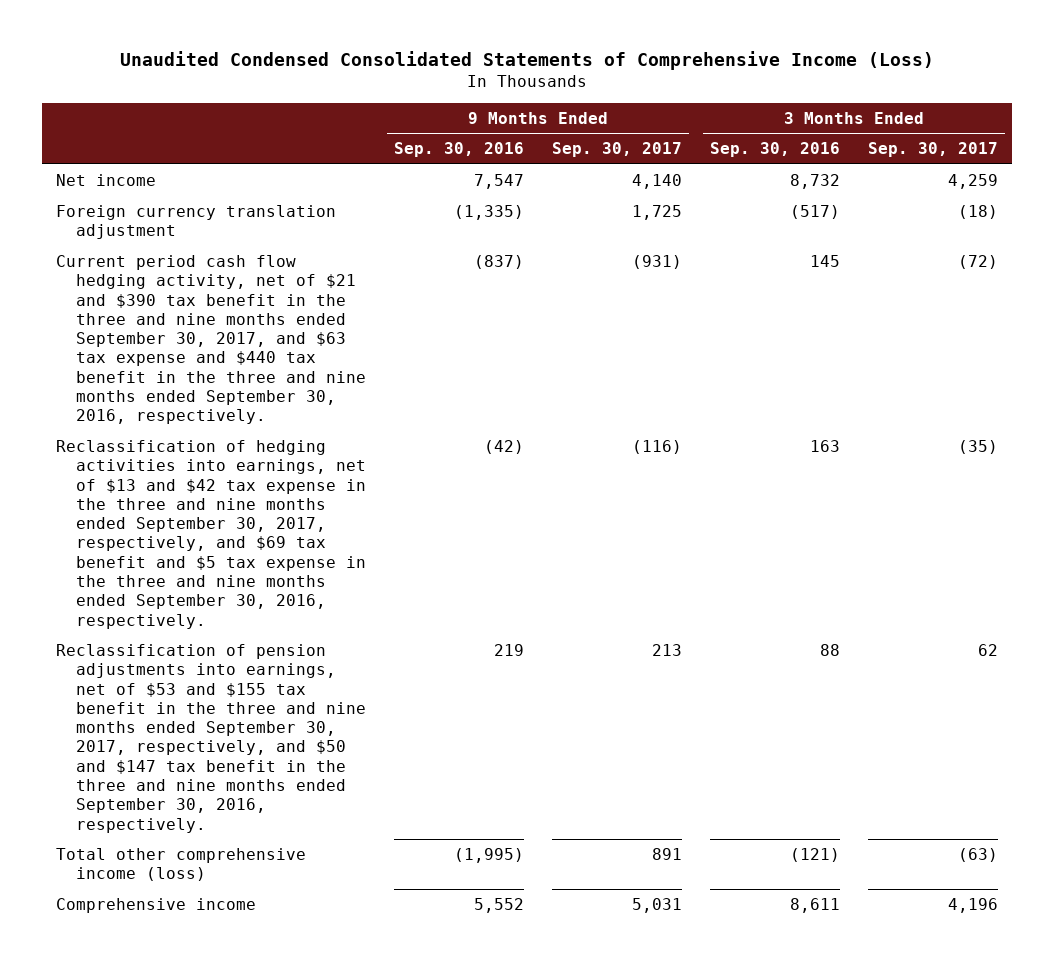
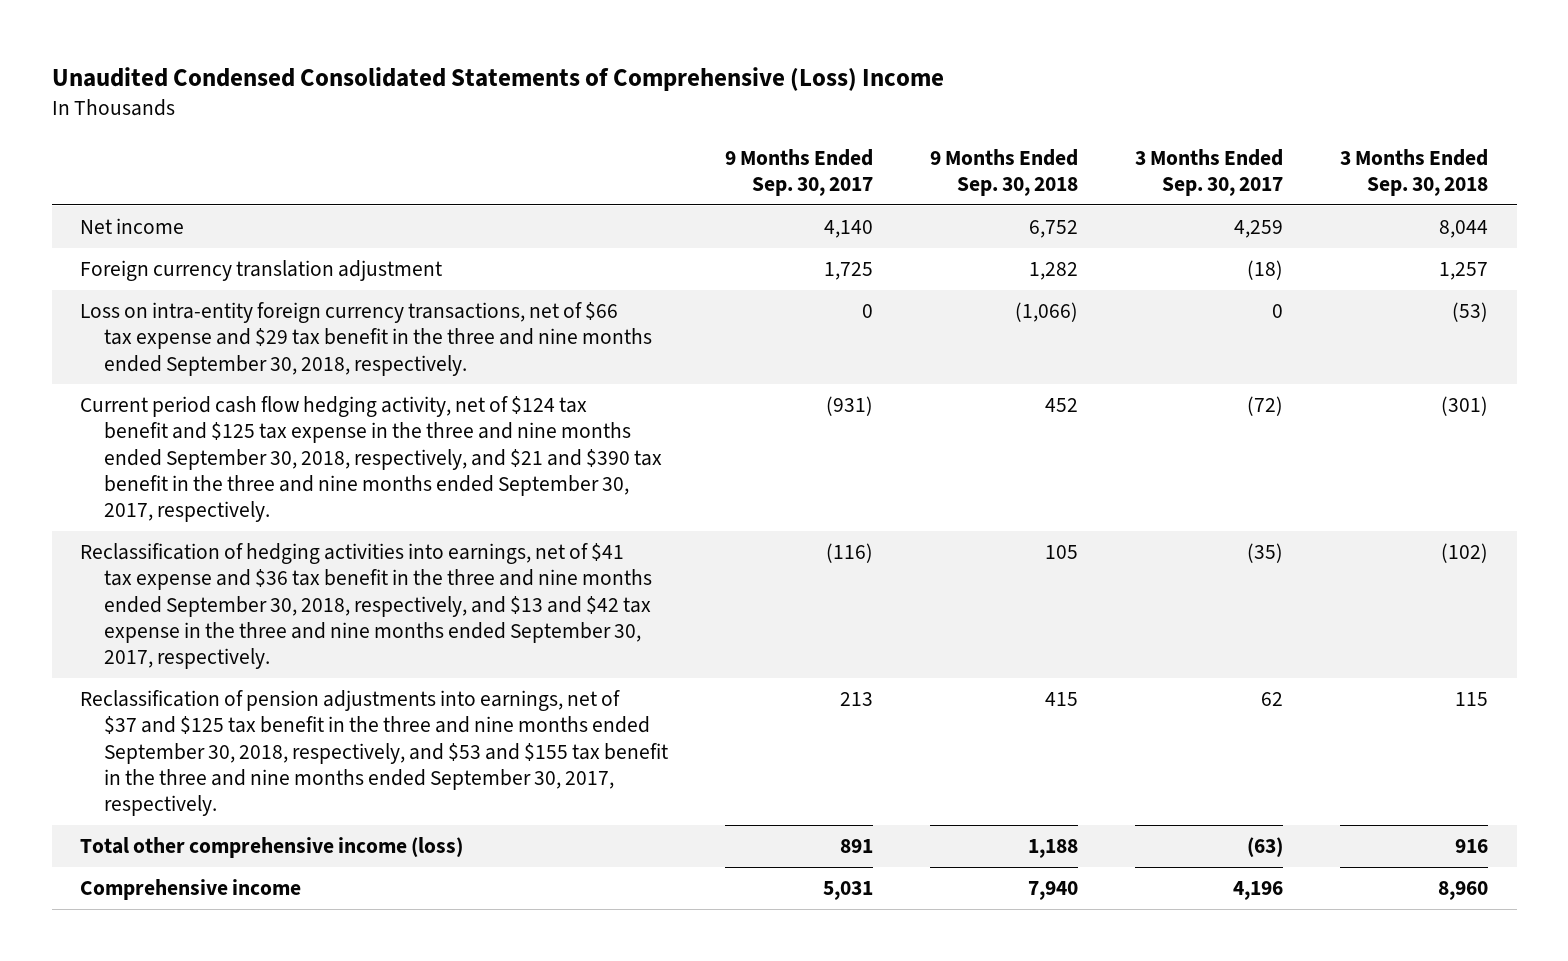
[119,50,934,70] Unaudited Condensed Consolidated Statements of Comprehensive Income (Loss) -> [51,66,944,91] Unaudited Condensed Consolidated Statements of Comprehensive (Loss) Income
[394,142,525,158] Sep. 30, 2016 -> none
[709,142,840,158] Sep. 30, 2016 -> none
none -> [929,148,1078,197] 9 Months Ended Sep. 30, 2018
none -> [1340,148,1489,197] 3 Months Ended Sep. 30, 2018
none -> [80,302,652,376] Loss on intra-entity foreign currency transactions, net of $66 tax expense and $29 tax benefit in the three and nine months ended September 30, 2018, respectively.
[55,254,367,425] Current period cash flow hedging activity, net of $21 and $390 tax benefit in the three and nine months ended September 30, 2017, and $63 tax expense and $440 tax benefit in the three and nine months ended September 30, 2016, respectively. -> [80,396,662,523] Current period cash flow hedging activity, net of $124 tax benefit and $125 tax expense in the three and nine months ended September 30, 2018, respectively, and $21 and $390 tax benefit in the three and nine months ended September 30, 2017, respectively.
[55,439,367,629] Reclassification of hedging activities into earnings, net of $13 and $42 tax expense in the three and nine months ended September 30, 2017, respectively, and $69 tax benefit and $5 tax expense in the three and nine months ended September 30, 2016, respectively. -> [80,543,652,670] Reclassification of hedging activities into earnings, net of $41 tax expense and $36 tax benefit in the three and nine months ended September 30, 2018, respectively, and $13 and $42 tax expense in the three and nine months ended September 30, 2017, respectively.
[55,643,367,833] Reclassification of pension adjustments into earnings, net of $53 and $155 tax benefit in the three and nine months ended September 30, 2017, respectively, and $50 and $147 tax benefit in the three and nine months ended September 30, 2016, respectively. -> [80,690,668,817] Reclassification of pension adjustments into earnings, net of $37 and $125 tax benefit in the three and nine months ended September 30, 2018, respectively, and $53 and $155 tax benefit in the three and nine months ended September 30, 2017, respectively.

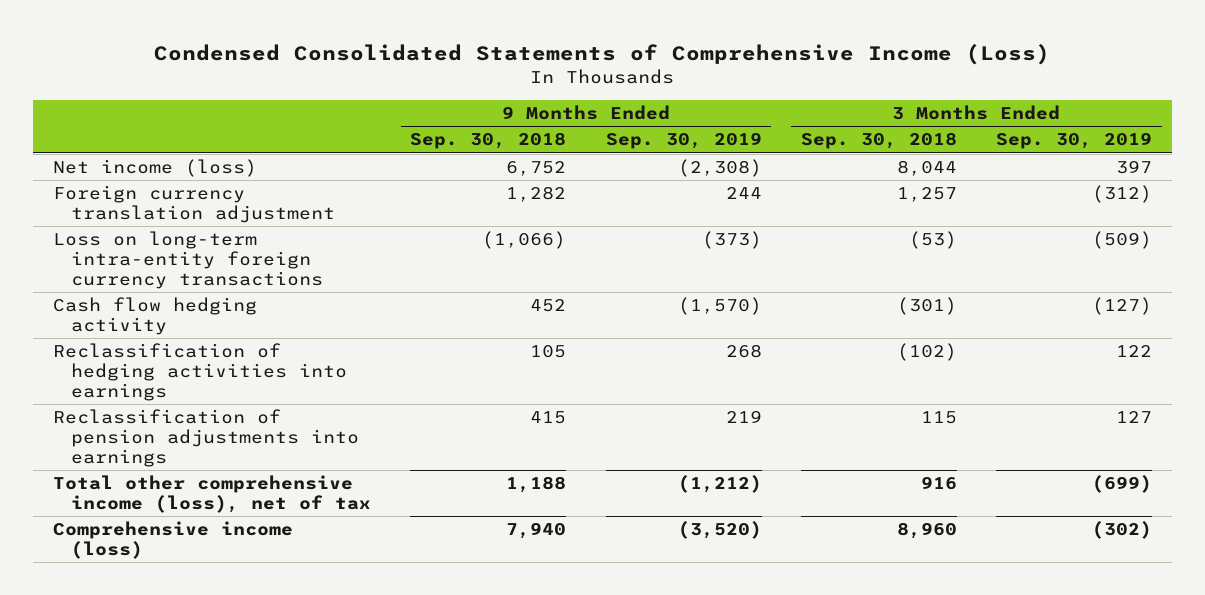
[51,66,944,91] Unaudited Condensed Consolidated Statements of Comprehensive (Loss) Income -> [154,43,1051,65] Condensed Consolidated Statements of Comprehensive Income (Loss)
[724,148,873,197] 9 Months Ended Sep. 30, 2017 -> none
[1135,148,1284,197] 3 Months Ended Sep. 30, 2017 -> none
none -> [605,132,762,150] Sep. 30, 2019
none -> [996,132,1153,150] Sep. 30, 2019
[80,218,185,235] Net income -> [52,159,257,178] Net income (loss)
[80,302,652,376] Loss on intra-entity foreign currency transactions, net of $66 tax expense and $29 tax benefit in the three and nine months ended September 30, 2018, respectively. -> [52,231,324,289] Loss on long-term intra-entity foreign currency transactions
[80,396,662,523] Current period cash flow hedging activity, net of $124 tax benefit and $125 tax expense in the three and nine months ended September 30, 2018, respectively, and $21 and $390 tax benefit in the three and nine months ended September 30, 2017, respectively. -> [52,297,257,335] Cash flow hedging activity
[80,543,652,670] Reclassification of hedging activities into earnings, net of $41 tax expense and $36 tax benefit in the three and nine months ended September 30, 2018, respectively, and $13 and $42 tax expense in the three and nine months ended September 30, 2017, respectively. -> [52,343,348,401] Reclassification of hedging activities into earnings
[80,690,668,817] Reclassification of pension adjustments into earnings, net of $37 and $125 tax benefit in the three and nine months ended September 30, 2018, respectively, and $53 and $155 tax benefit in the three and nine months ended September 30, 2017, respectively. -> [52,409,360,467] Reclassification of pension adjustments into earnings
[80,837,464,859] Total other comprehensive income (loss) -> [52,475,372,513] Total other comprehensive income (loss), net of tax
[80,879,302,901] Comprehensive income -> [52,521,293,559] Comprehensive income (loss)

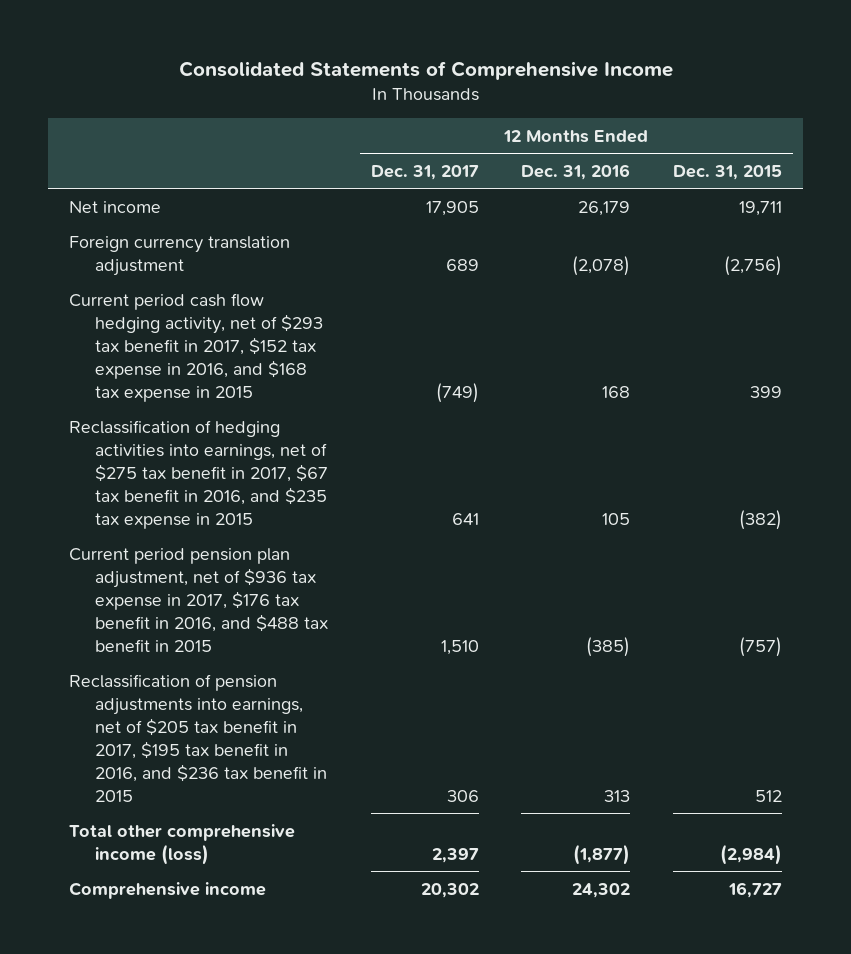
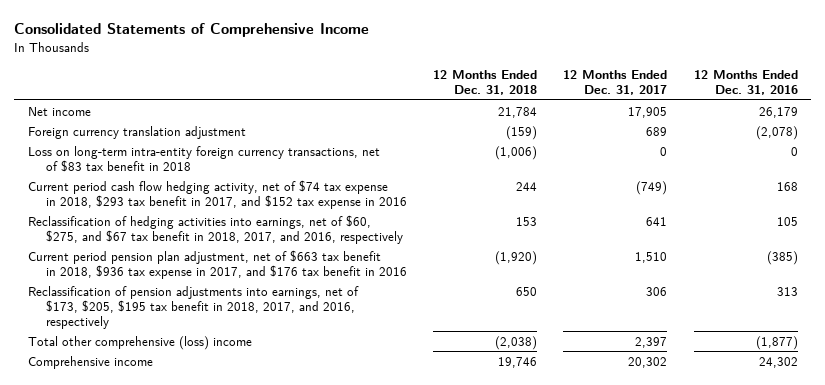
[673,164,783,180] Dec. 31, 2015 -> none
none -> [433,69,538,95] 12 Months Ended Dec. 31, 2018
none -> [27,145,380,172] Loss on long-term intra-entity foreign currency transactions, net of $83 tax benefit in 2018
[69,292,324,402] Current period cash flow hedging activity, net of $293 tax benefit in 2017, $152 tax expense in 2016, and $168 tax expense in 2015 -> [27,179,407,209] Current period cash flow hedging activity, net of $74 tax expense in 2018, $293 tax benefit in 2017, and $152 tax expense in 2016
[69,419,329,529] Reclassification of hedging activities into earnings, net of $275 tax benefit in 2017, $67 tax benefit in 2016, and $235 tax expense in 2015 -> [27,214,403,244] Reclassification of hedging activities into earnings, net of $60, $275, and $67 tax benefit in 2018, 2017, and 2016, respectively
[69,547,329,652] Current period pension plan adjustment, net of $936 tax expense in 2017, $176 tax benefit in 2016, and $488 tax benefit in 2015 -> [27,249,407,279] Current period pension plan adjustment, net of $663 tax benefit in 2018, $936 tax expense in 2017, and $176 tax benefit in 2016
[69,673,328,802] Reclassification of pension adjustments into earnings, net of $205 tax benefit in 2017, $195 tax benefit in 2016, and $236 tax benefit in 2015 -> [27,285,359,329] Reclassification of pension adjustments into earnings, net of $173, $205, $195 tax benefit in 2018, 2017, and 2016, respectively
[69,823,296,865] Total other comprehensive income (loss) -> [27,335,252,350] Total other comprehensive (loss) income

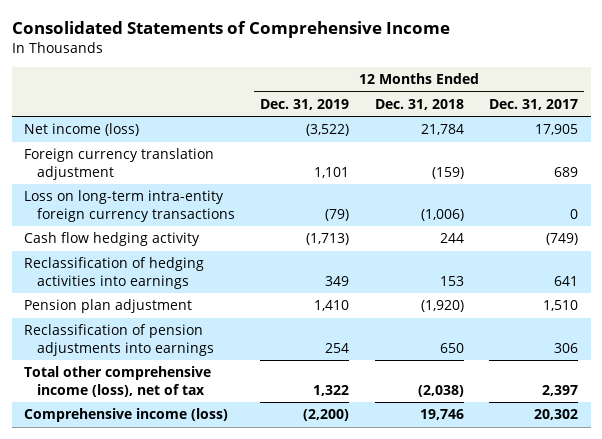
[693,69,798,95] 12 Months Ended Dec. 31, 2016 -> none
none -> [260,98,350,110] Dec. 31, 2019
[27,106,91,116] Net income -> [24,123,140,137] Net income (loss)
[27,145,380,172] Loss on long-term intra-entity foreign currency transactions, net of $83 tax benefit in 2018 -> [24,190,235,222] Loss on long-term intra-entity foreign currency transactions
[27,179,407,209] Current period cash flow hedging activity, net of $74 tax expense in 2018, $293 tax benefit in 2017, and $152 tax expense in 2016 -> [24,232,201,247] Cash flow hedging activity
[27,214,403,244] Reclassification of hedging activities into earnings, net of $60, $275, and $67 tax benefit in 2018, 2017, and 2016, respectively -> [24,257,205,289] Reclassification of hedging activities into earnings
[27,249,407,279] Current period pension plan adjustment, net of $663 tax benefit in 2018, $936 tax expense in 2017, and $176 tax benefit in 2016 -> [24,299,193,314] Pension plan adjustment
[27,285,359,329] Reclassification of pension adjustments into earnings, net of $173, $205, $195 tax benefit in 2018, 2017, and 2016, respectively -> [24,324,214,356] Reclassification of pension adjustments into earnings
[27,335,252,350] Total other comprehensive (loss) income -> [24,366,212,397] Total other comprehensive income (loss), net of tax
[27,355,153,369] Comprehensive income -> [24,408,229,423] Comprehensive income (loss)

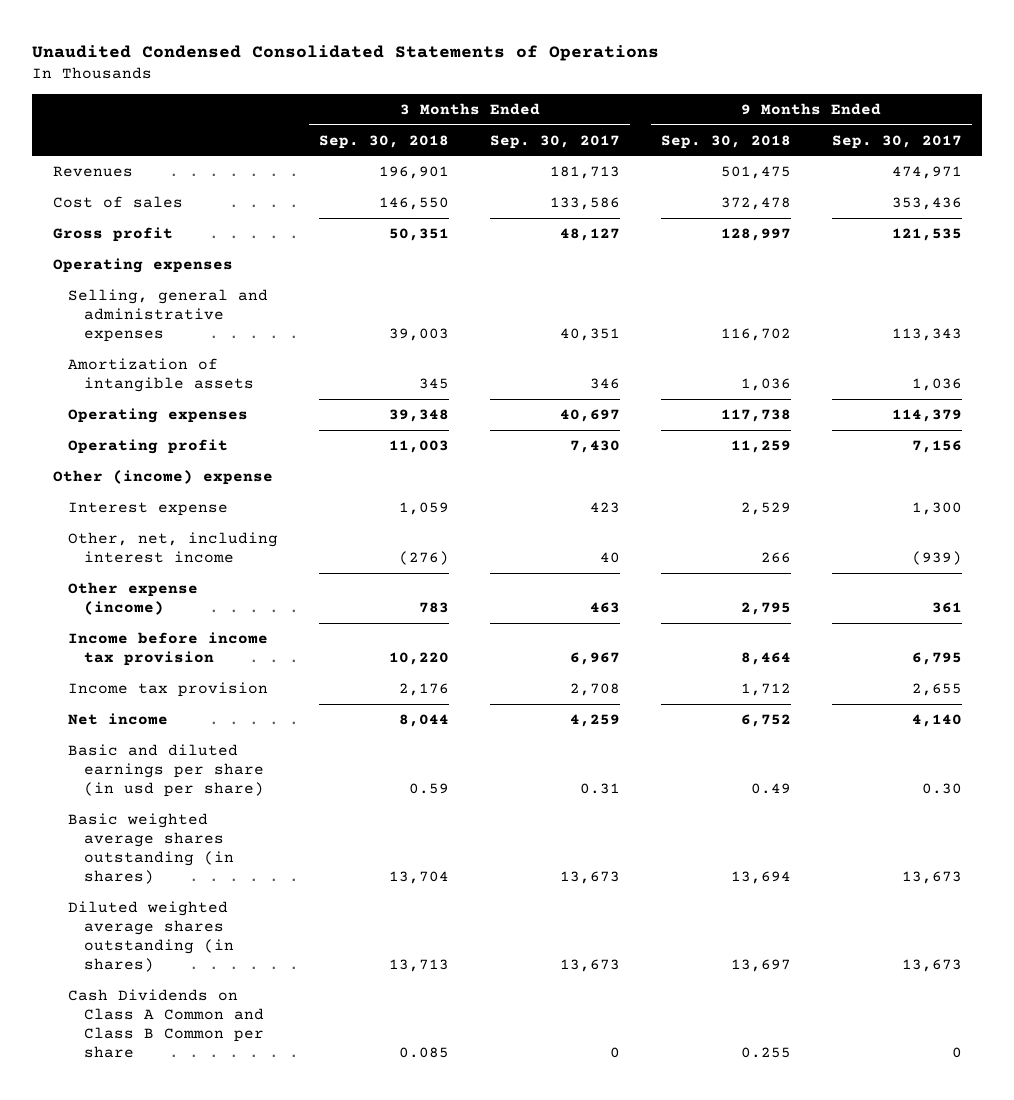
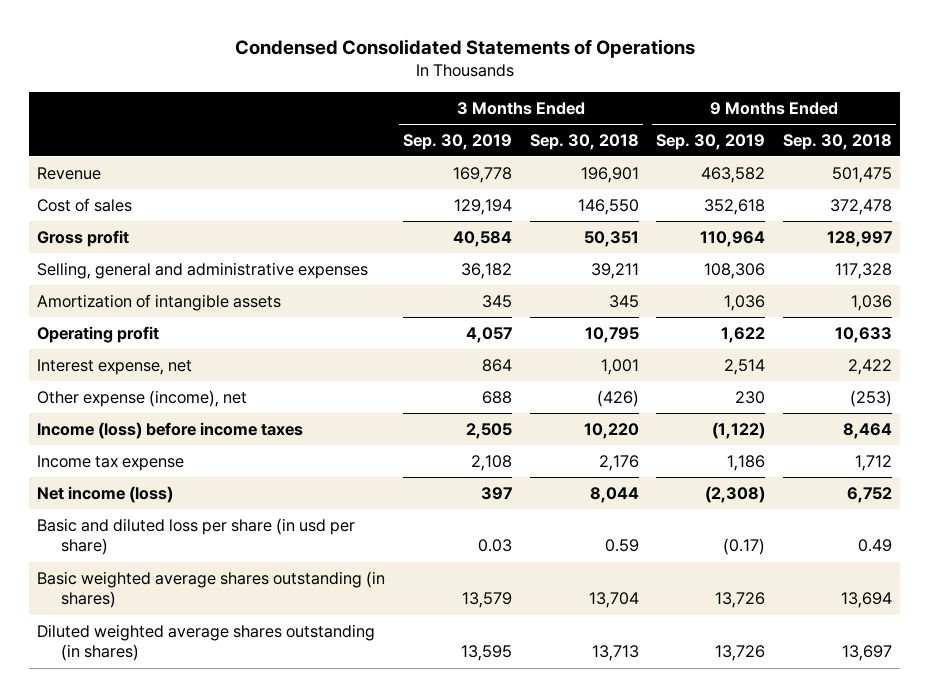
[32,44,660,61] Unaudited Condensed Consolidated Statements of Operations -> [234,39,695,59] Condensed Consolidated Statements of Operations
[490,134,621,149] Sep. 30, 2017 -> none
[831,134,962,149] Sep. 30, 2017 -> none
none -> [402,133,512,150] Sep. 30, 2019
none -> [656,133,766,150] Sep. 30, 2019
[52,166,133,178] Revenues -> [37,166,102,180] Revenue
[52,258,233,274] Operating expenses -> none
[389,327,450,341] 39,003 -> [590,262,639,279] 39,211
[721,327,792,341] 116,702 -> [834,262,892,279] 117,328
[68,408,249,424] Operating expenses -> none
[52,470,273,486] Other (income) expense -> none
[68,582,199,616] Other expense (income) -> none
[389,440,450,454] 11,003 -> [584,326,639,343] 10,795
[731,440,792,454] 11,259 -> [834,326,892,343] 10,633
[68,502,229,517] Interest expense -> [37,358,193,375] Interest expense, net
[399,502,450,516] 1,059 -> [600,358,639,375] 1,001
[741,502,792,516] 2,529 -> [847,358,892,375] 2,422
[68,532,279,564] Other, net, including interest income -> [37,389,248,407] Other expense (income), net
[399,551,450,566] (276) -> [596,389,639,407] (426)
[761,552,792,564] 266 -> [849,389,892,407] (253)
[68,632,269,667] Income before income tax provision -> [37,421,304,439] Income (loss) before income taxes
[68,682,269,698] Income tax provision -> [37,454,185,471] Income tax expense
[68,713,169,726] Net income -> [37,485,174,503] Net income (loss)
[68,744,265,797] Basic and diluted earnings per share (in usd per share) -> [37,517,356,556] Basic and diluted loss per share (in usd per share)
[68,989,265,1058] Cash Dividends on Class A Common and Class B Common per share -> none

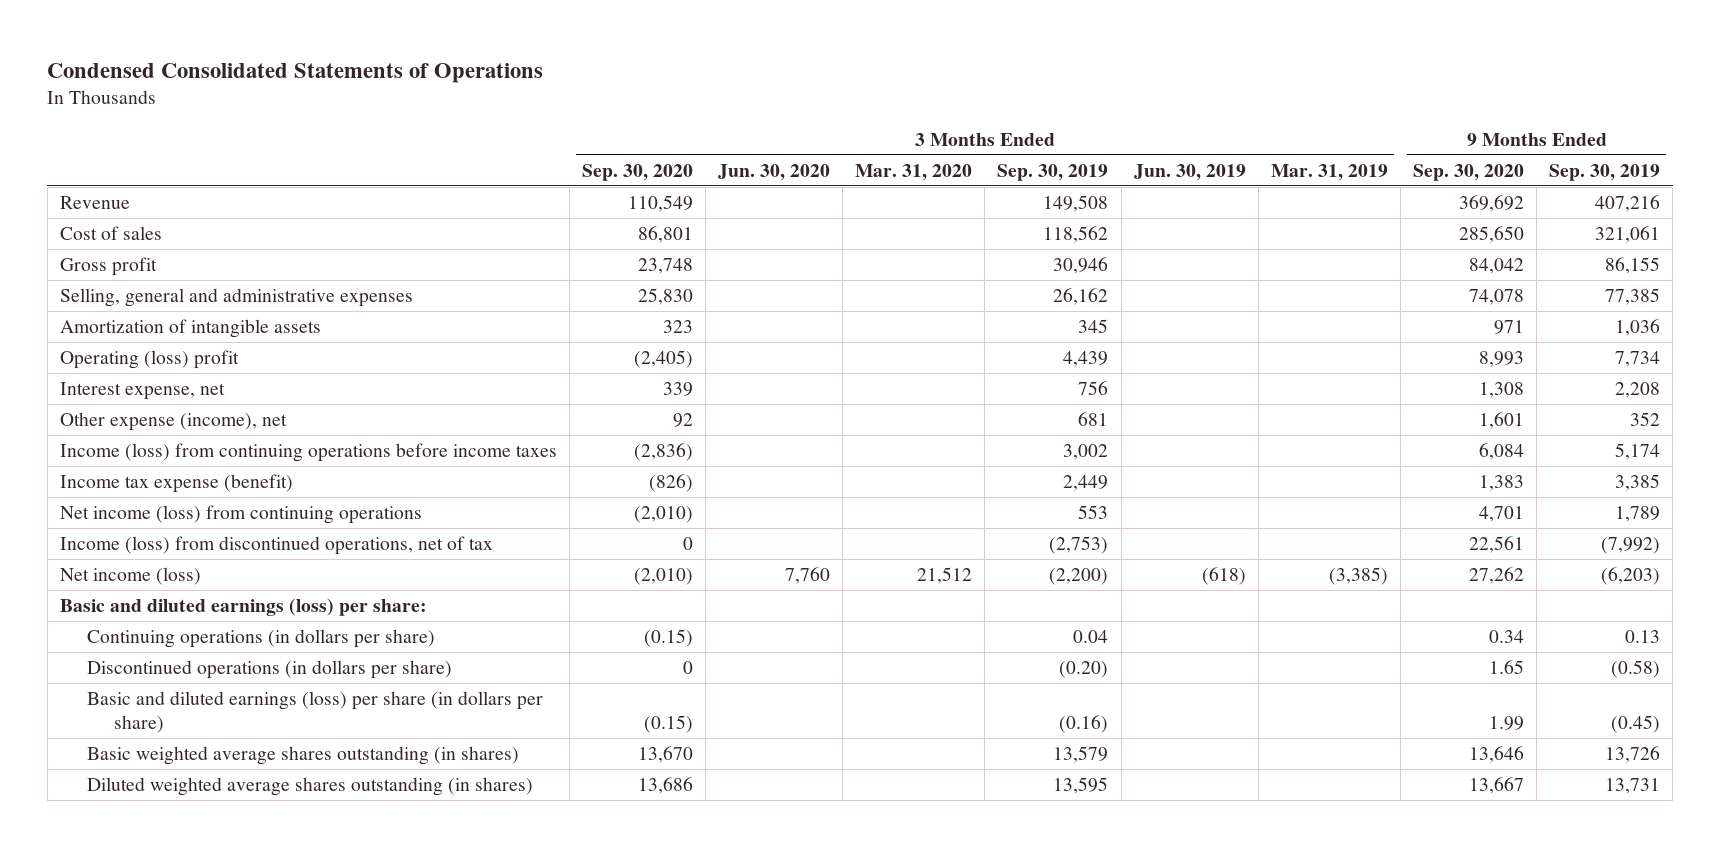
[529,133,639,150] Sep. 30, 2018 -> none
[782,133,892,150] Sep. 30, 2018 -> none
none -> [582,163,694,181] Sep. 30, 2020
none -> [718,163,831,181] Jun. 30, 2020
none -> [855,163,973,181] Mar. 31, 2020
none -> [1133,163,1246,181] Jun. 30, 2019
none -> [1270,163,1388,181] Mar. 31, 2019
none -> [1412,163,1524,181] Sep. 30, 2020
[452,166,512,183] 169,778 -> [1043,195,1109,213] 149,508
[701,166,766,183] 463,582 -> [1595,195,1661,213] 407,216
[453,198,512,215] 129,194 -> [1043,226,1109,244] 118,562
[704,198,766,215] 352,618 -> [1595,226,1661,244] 321,061
[452,230,512,247] 40,584 -> [1053,257,1109,275] 30,946
[700,230,766,247] 110,964 -> [1605,257,1661,275] 86,155
[460,262,512,279] 36,182 -> [1053,288,1109,306] 26,162
[704,262,766,279] 108,306 -> [1605,288,1661,306] 77,385
[37,325,160,343] Operating profit -> [59,350,239,370] Operating (loss) profit
[465,326,512,343] 4,057 -> [1063,351,1109,368] 4,439
[721,326,766,343] 1,622 -> [1615,351,1661,368] 7,734
[481,358,512,372] 864 -> [1078,381,1109,396] 756
[724,358,766,375] 2,514 -> [1615,382,1661,399] 2,208
[481,390,512,404] 688 -> [1078,412,1109,427] 681
[735,390,766,404] 230 -> [1630,412,1661,427] 352
[37,421,304,439] Income (loss) before income taxes -> [59,443,557,463] Income (loss) from continuing operations before income taxes
[465,422,512,439] 2,505 -> [1063,444,1109,461] 3,002
[712,421,766,439] (1,122) -> [1615,443,1661,461] 5,174
[37,454,185,471] Income tax expense -> [59,474,293,494] Income tax expense (benefit)
[470,454,512,471] 2,108 -> [1063,475,1109,492] 2,449
[727,454,766,471] 1,186 -> [1615,474,1661,492] 3,385
none -> [59,505,422,525] Net income (loss) from continuing operations
none -> [59,536,493,556] Income (loss) from discontinued operations, net of tax
[480,486,512,500] 397 -> [1049,568,1109,586] (2,200)
[705,485,766,503] (2,308) -> [1601,567,1661,586] (6,203)
none -> [59,598,427,617] Basic and diluted earnings (loss) per share:
none -> [87,629,436,649] Continuing operations (in dollars per share)
none -> [87,660,453,680] Discontinued operations (in dollars per share)
[37,517,356,556] Basic and diluted loss per share (in usd per share) -> [87,691,544,733] Basic and diluted earnings (loss) per share (in dollars per share)
[477,539,512,553] 0.03 -> [1059,714,1109,733] (0.16)
[723,538,766,556] (0.17) -> [1611,714,1661,733] (0.45)
[715,645,766,662] 13,726 -> [1605,778,1661,795] 13,731

